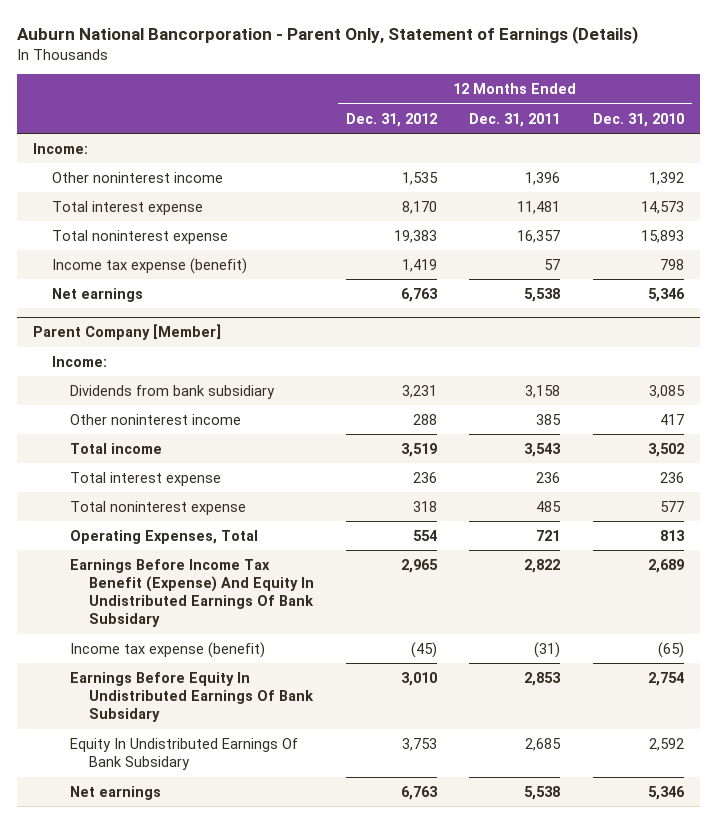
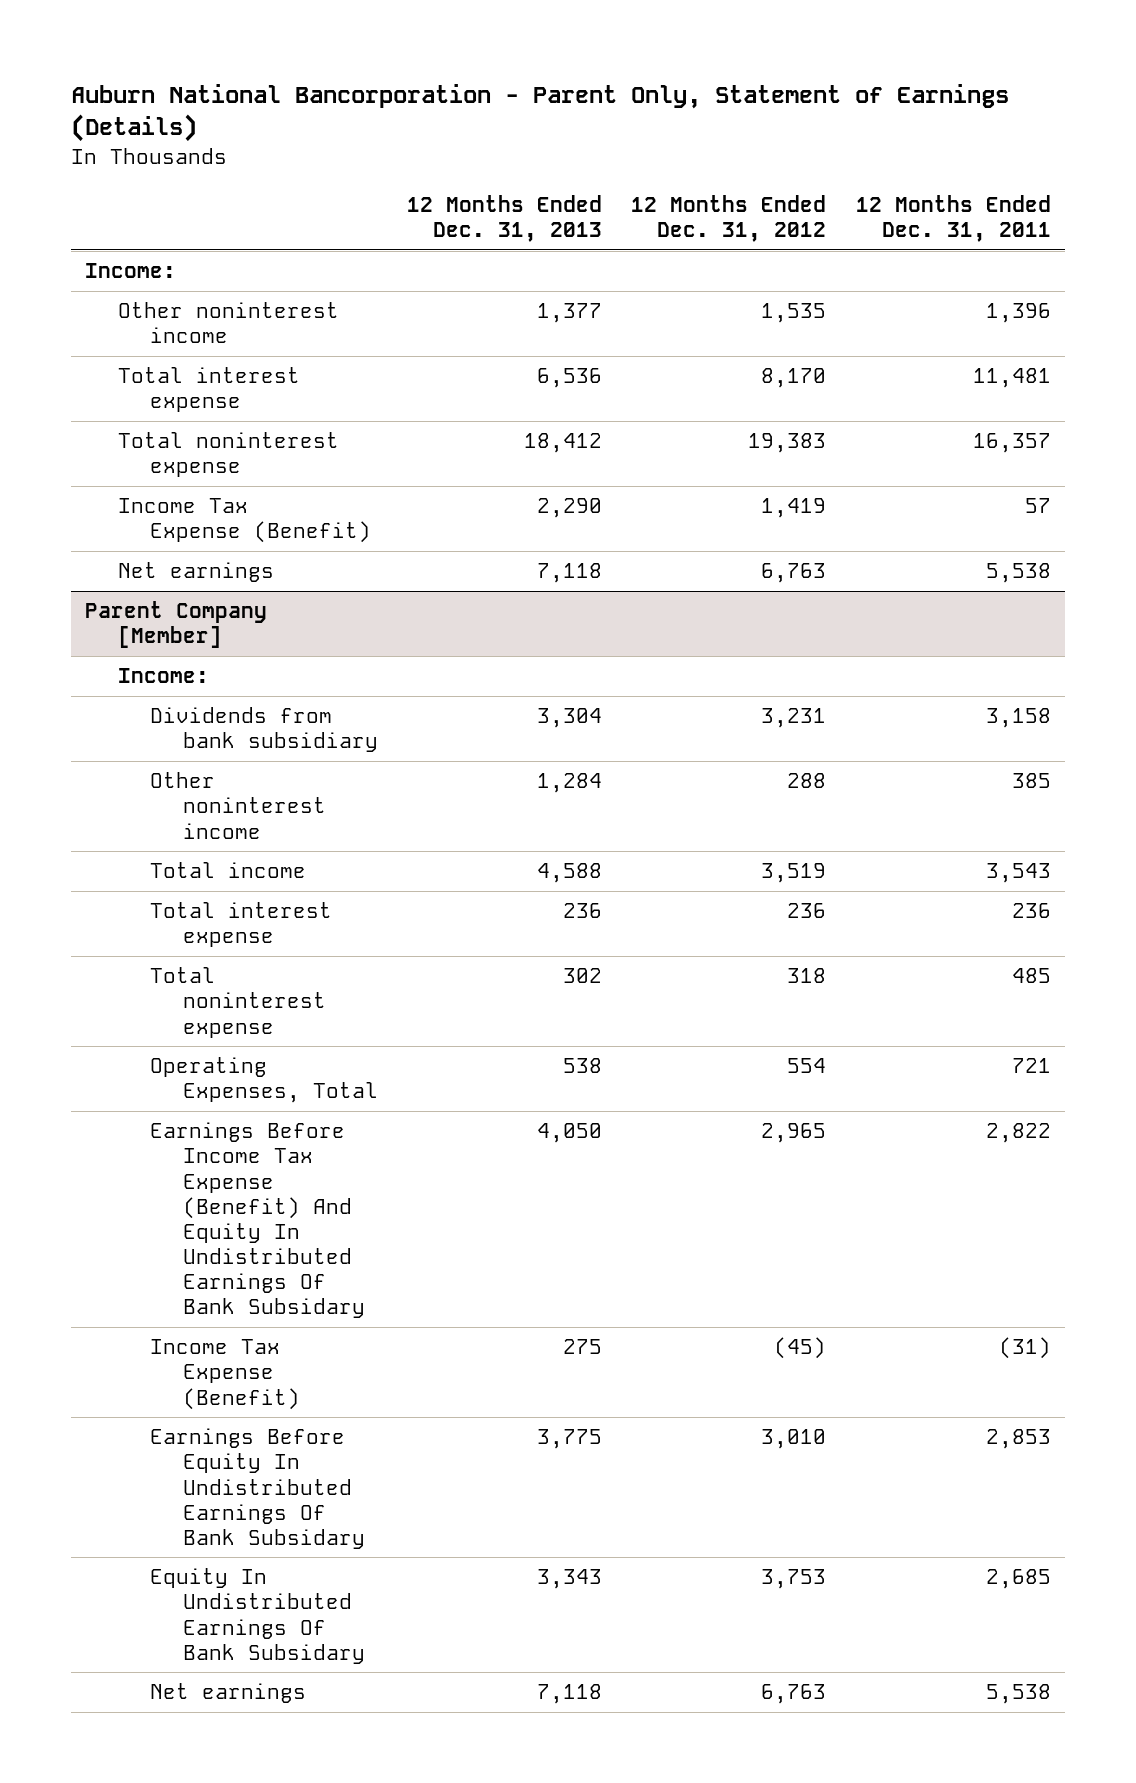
[592,112,684,127] Dec. 31, 2010 -> none
none -> [406,194,602,242] 12 Months Ended Dec. 31, 2013
[51,257,247,274] Income tax expense (benefit) -> [117,498,372,544] Income Tax Expense (Benefit)
[70,558,314,628] Earnings Before Income Tax Benefit (Expense) And Equity In Undistributed Earnings Of Bank Subsidary -> [150,1122,365,1318] Earnings Before Income Tax Expense (Benefit) And Equity In Undistributed Earnings Of Bank Subsidary
[70,641,266,658] Income tax expense (benefit) -> [150,1339,300,1410] Income Tax Expense (Benefit)

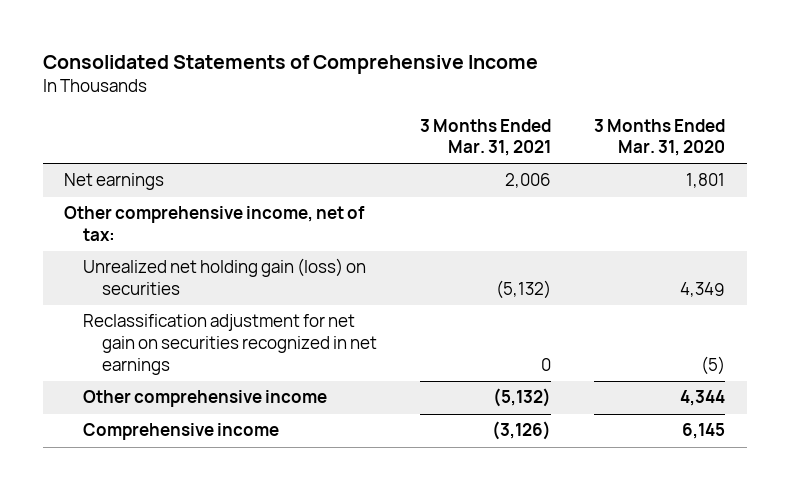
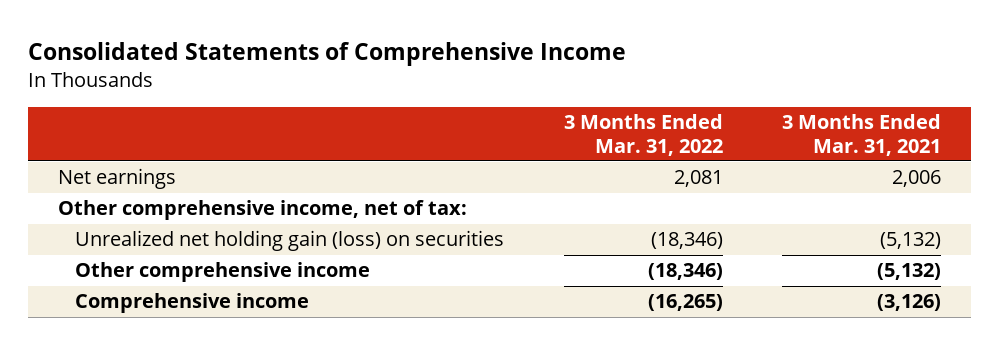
[594,118,726,157] 3 Months Ended Mar. 31, 2020 -> none
none -> [563,114,723,156] 3 Months Ended Mar. 31, 2022
[83,314,377,376] Reclassification adjustment for net gain on securities recognized in net earnings -> none

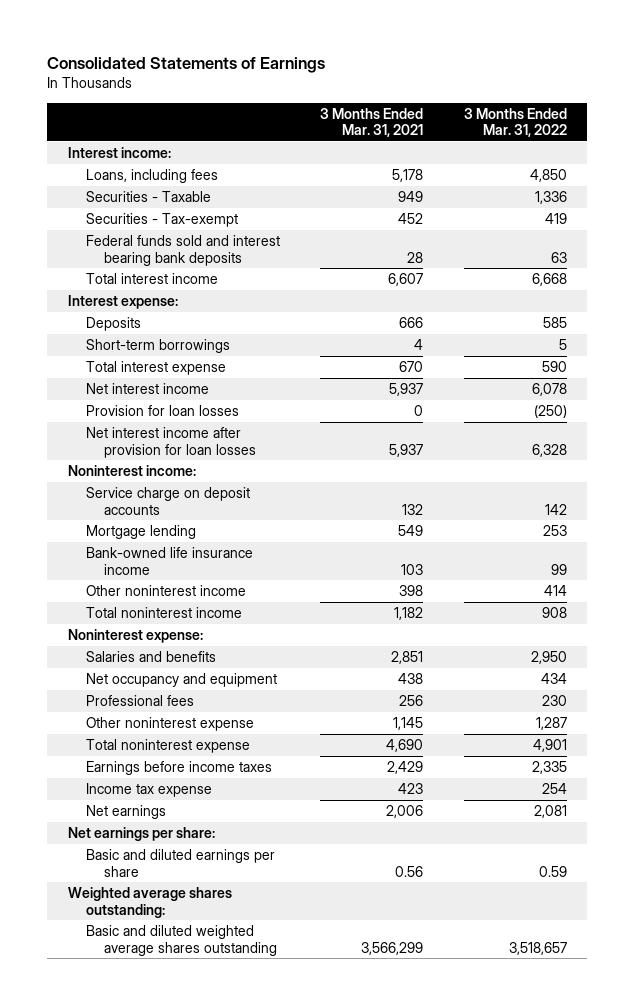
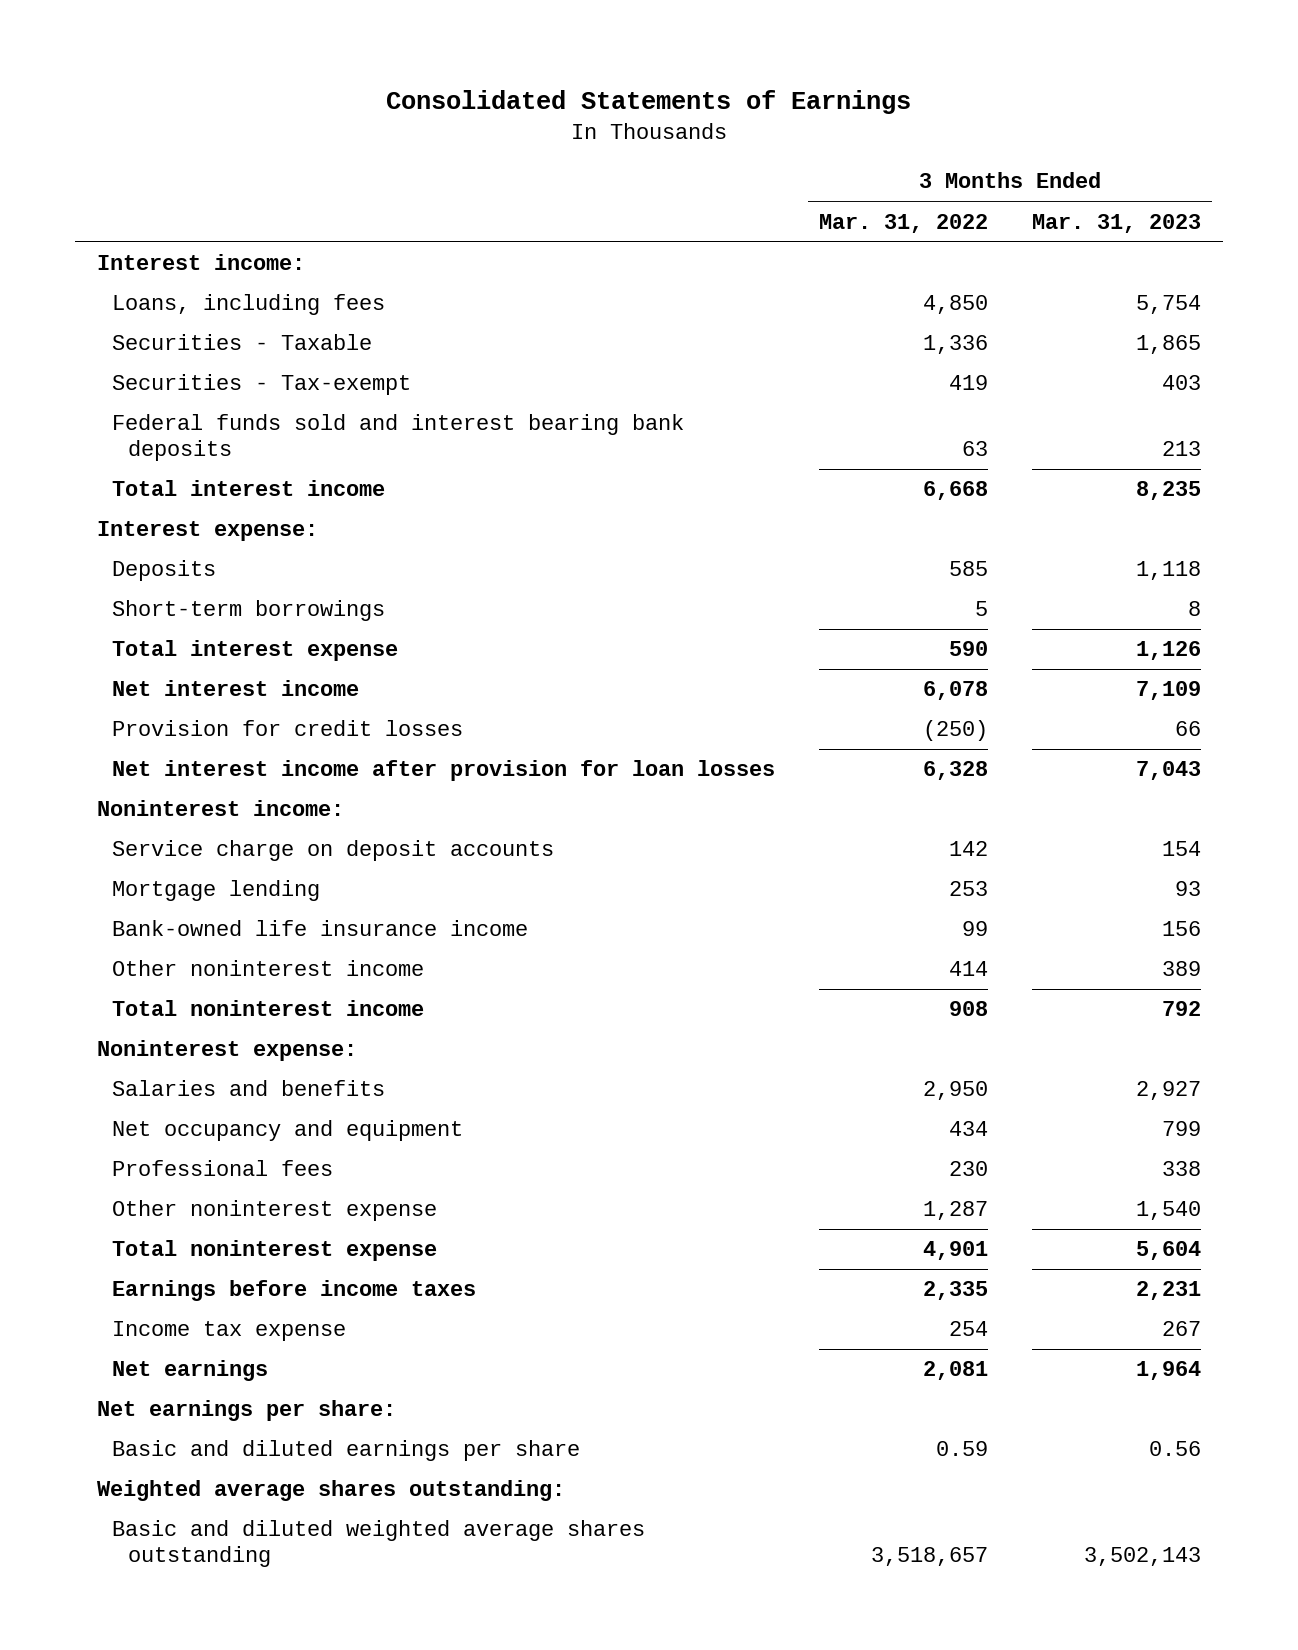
[320,107,424,138] 3 Months Ended Mar. 31, 2021 -> none
none -> [1032,213,1202,233] Mar. 31, 2023
[85,405,239,417] Provision for loan losses -> [112,720,464,737] Provision for credit losses

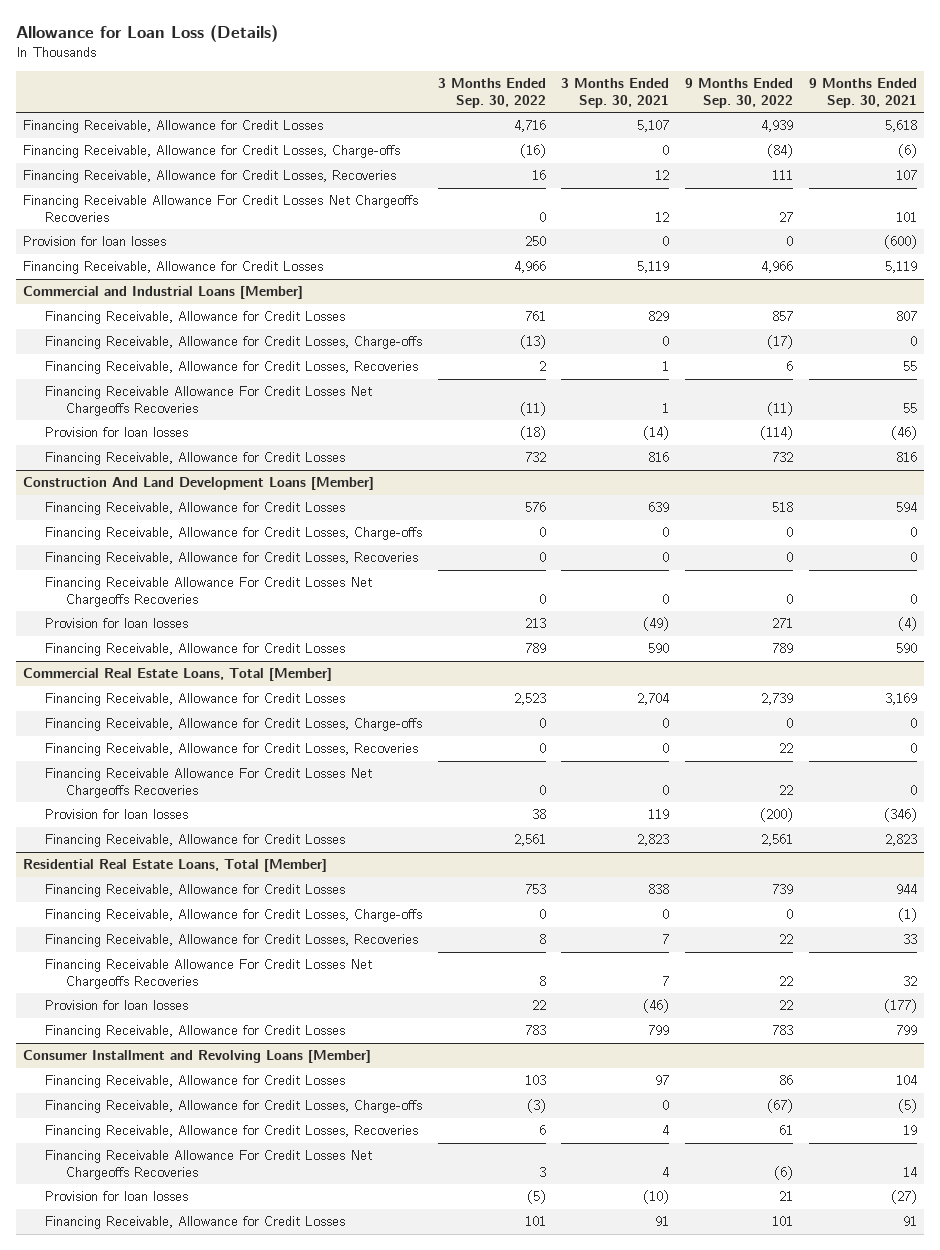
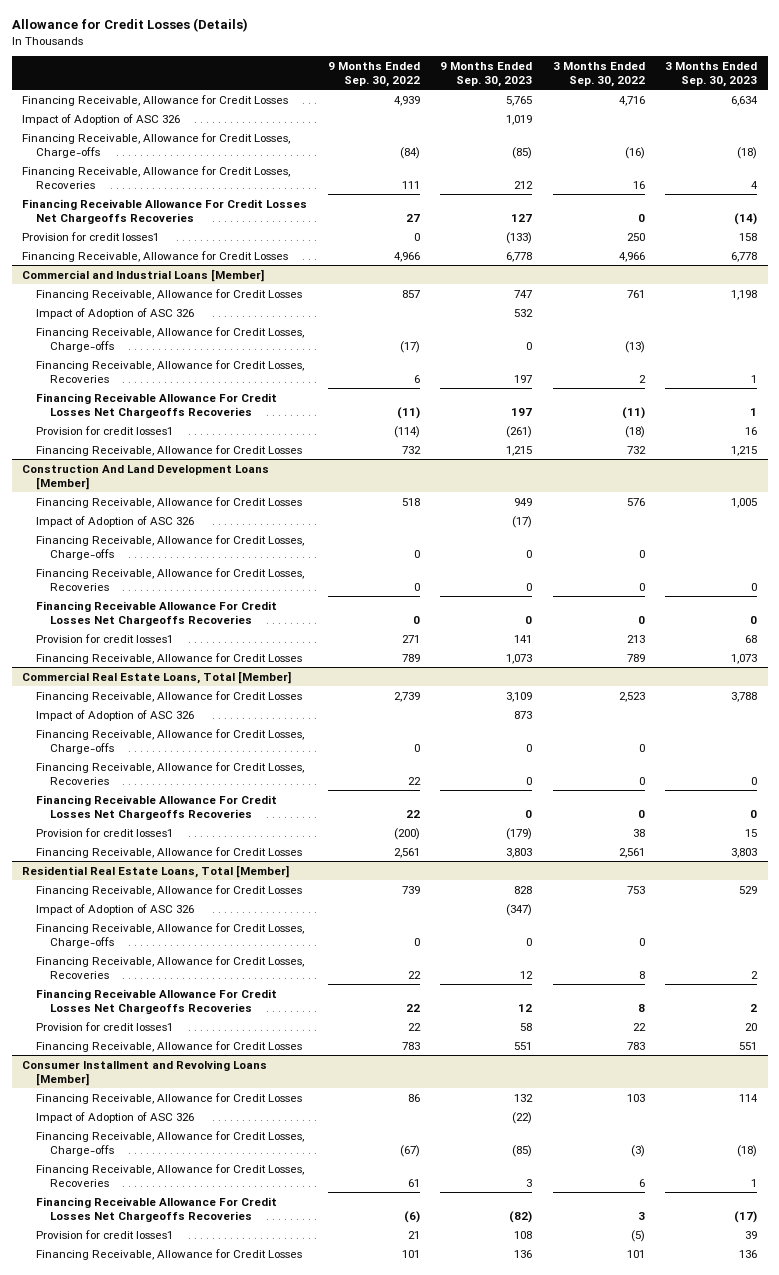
[15,24,278,42] Allowance for Loan Loss (Details) -> [11,18,248,33] Allowance for Credit Losses (Details)
[561,78,670,108] 3 Months Ended Sep. 30, 2021 -> none
[808,78,917,108] 9 Months Ended Sep. 30, 2021 -> none
none -> [440,61,533,87] 9 Months Ended Sep. 30, 2023
none -> [665,61,758,87] 3 Months Ended Sep. 30, 2023
none -> [21,113,180,125] Impact of Adoption of ASC 326
[23,236,167,247] Provision for loan losses -> none
none -> [21,231,159,241] Provision for credit losses1
none -> [35,307,194,319] Impact of Adoption of ASC 326
[44,427,188,438] Provision for loan losses -> [35,425,173,435] Provision for credit losses1
none -> [35,515,194,527] Impact of Adoption of ASC 326
[44,618,188,629] Provision for loan losses -> [35,633,173,643] Provision for credit losses1
none -> [35,709,194,721] Impact of Adoption of ASC 326
[44,809,188,820] Provision for loan losses -> [35,827,173,837] Provision for credit losses1
none -> [35,903,194,915] Impact of Adoption of ASC 326
[44,1000,188,1011] Provision for loan losses -> [35,1021,173,1031] Provision for credit losses1
none -> [35,1111,194,1123] Impact of Adoption of ASC 326
[44,1191,188,1202] Provision for loan losses -> [35,1229,173,1239] Provision for credit losses1

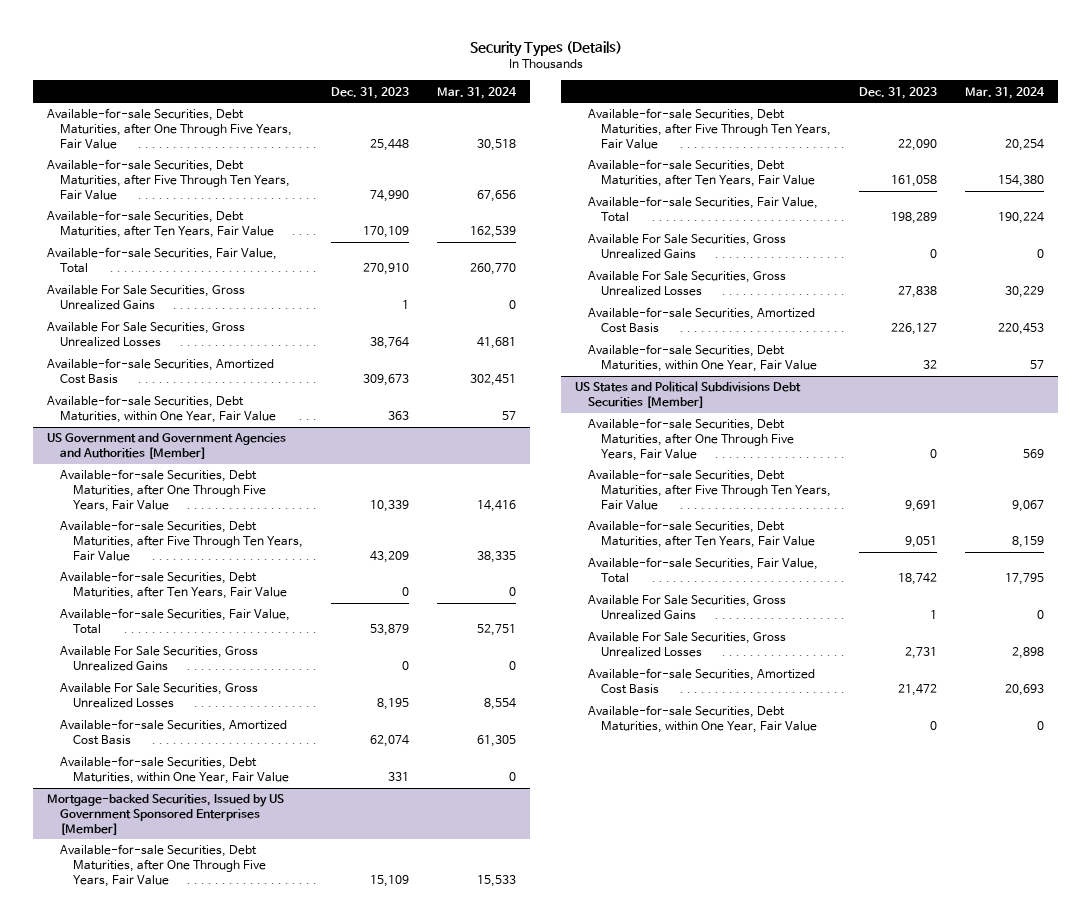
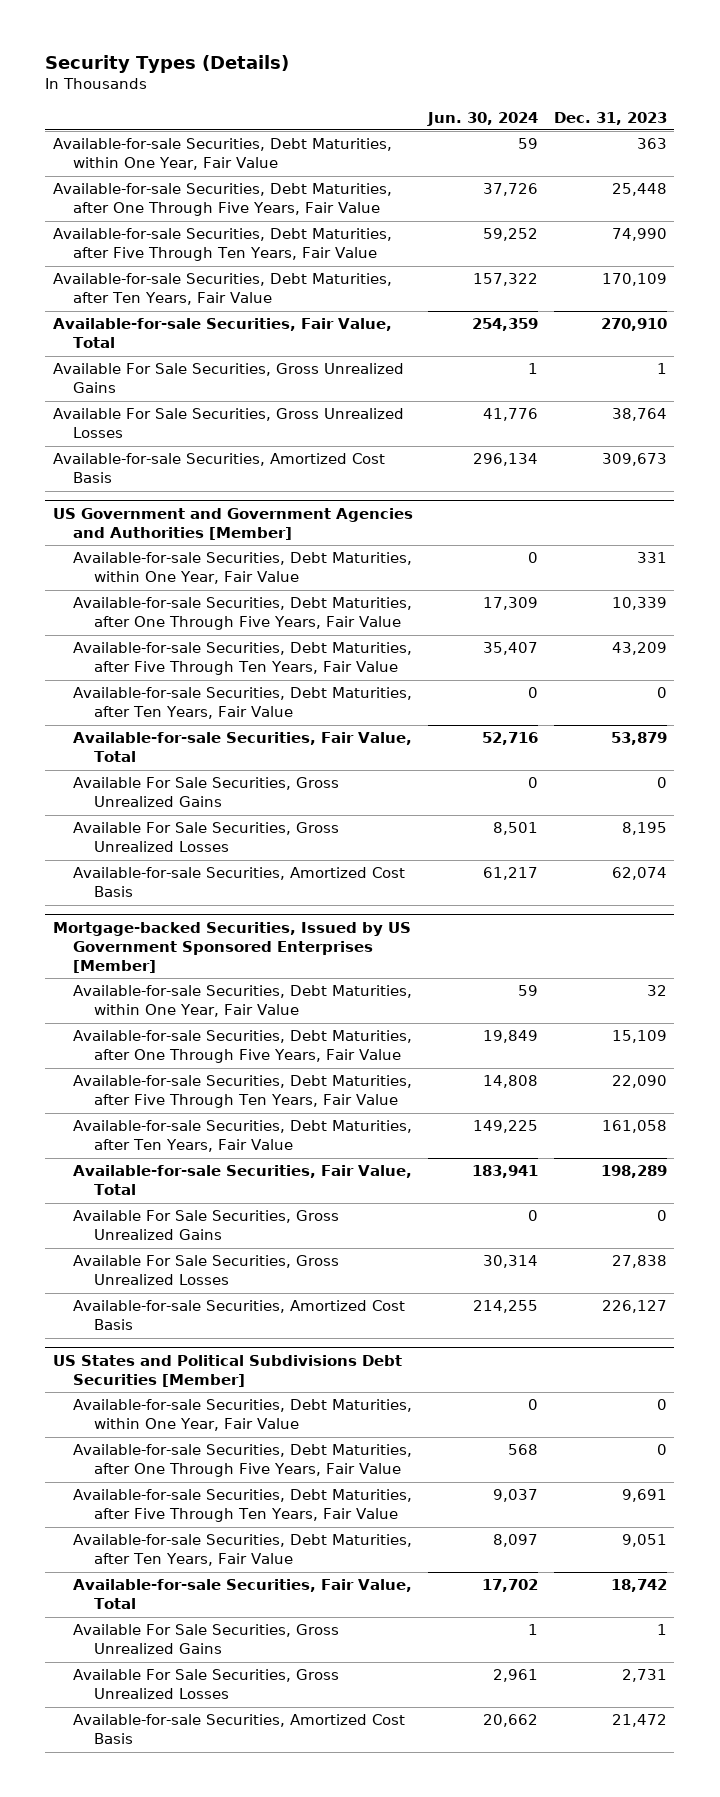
[437,86,518,99] Mar. 31, 2024 -> none
none -> [427,111,539,126] Jun. 30, 2024
[47,395,277,423] Available-for-sale Securities, Debt Maturities, within One Year, Fair Value -> [52,138,392,171] Available-for-sale Securities, Debt Maturities, within One Year, Fair Value
[60,756,290,784] Available-for-sale Securities, Debt Maturities, within One Year, Fair Value -> [73,552,413,585] Available-for-sale Securities, Debt Maturities, within One Year, Fair Value
[587,344,817,372] Available-for-sale Securities, Debt Maturities, within One Year, Fair Value -> [73,985,413,1018] Available-for-sale Securities, Debt Maturities, within One Year, Fair Value
[587,705,817,733] Available-for-sale Securities, Debt Maturities, within One Year, Fair Value -> [73,1399,413,1432] Available-for-sale Securities, Debt Maturities, within One Year, Fair Value

